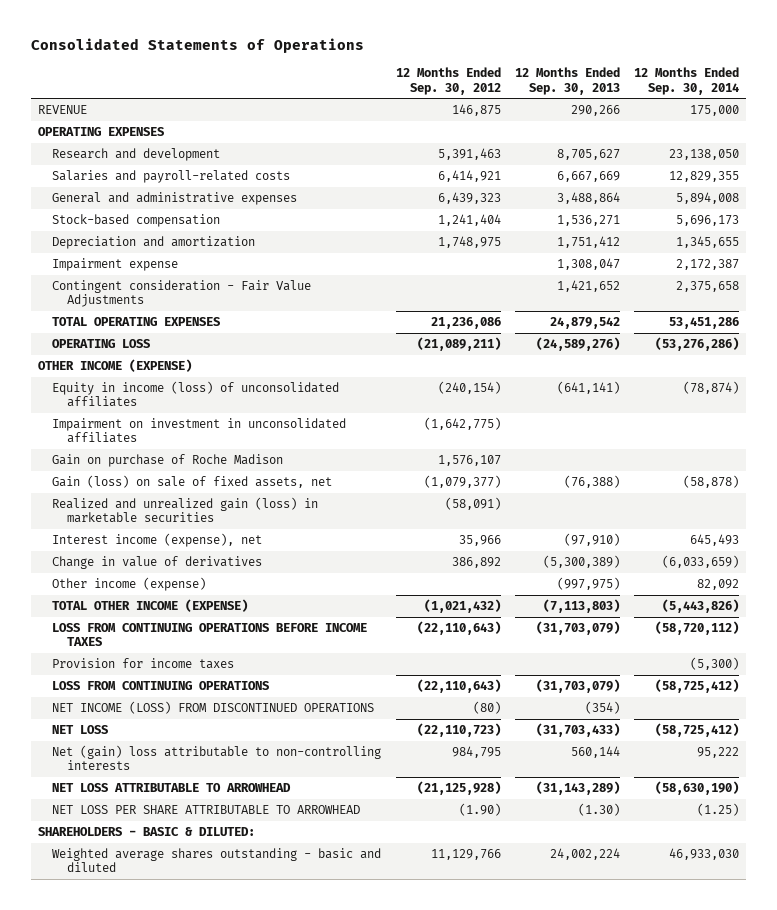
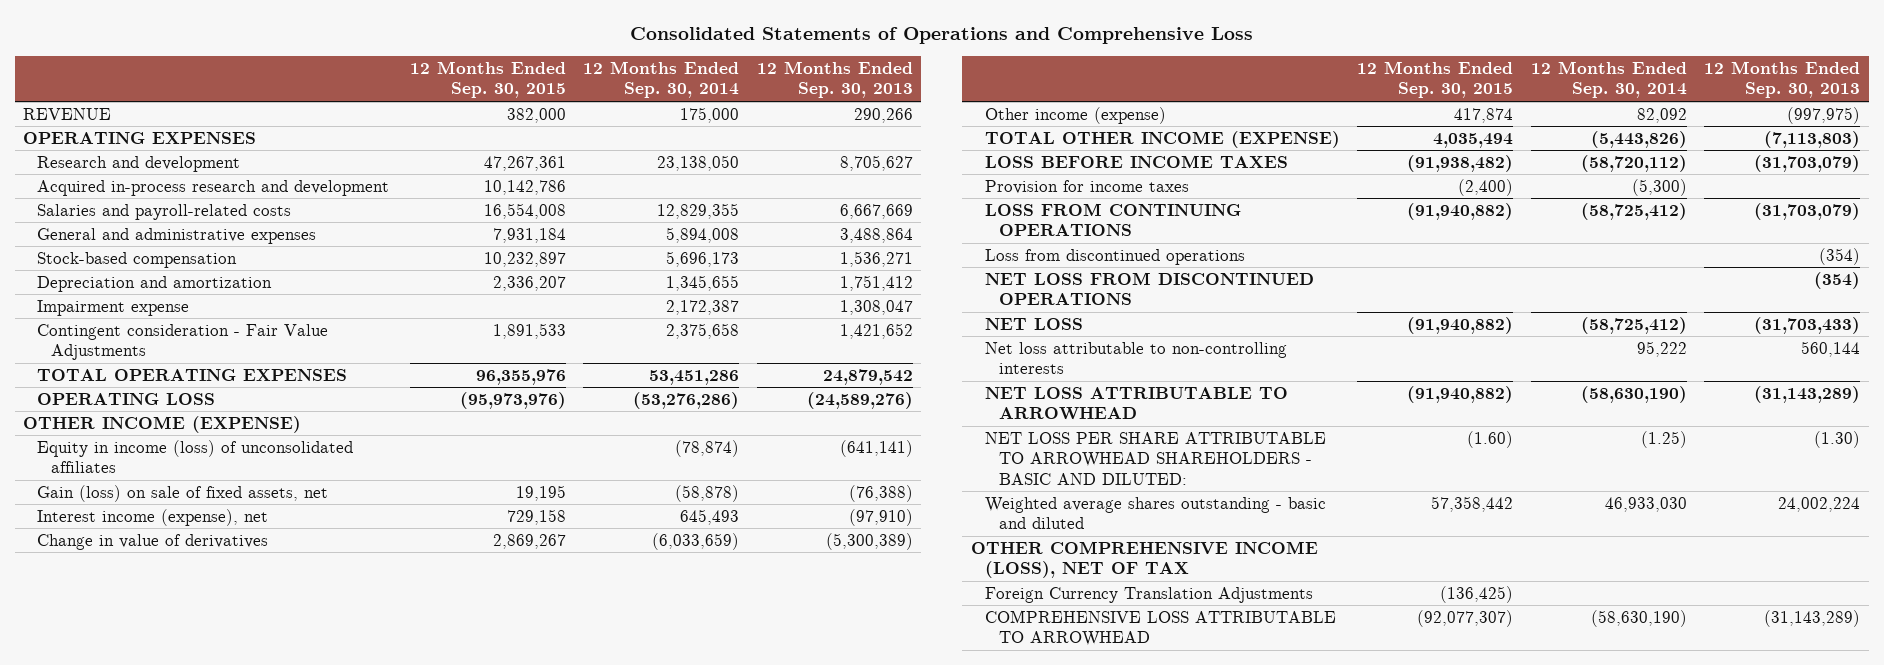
[30,38,364,54] Consolidated Statements of Operations -> [629,26,1253,44] Consolidated Statements of Operations and Comprehensive Loss
[395,67,501,95] 12 Months Ended Sep. 30, 2012 -> none
none -> [409,61,566,99] 12 Months Ended Sep. 30, 2015
none -> [37,179,390,196] Acquired in-process research and development
[52,418,347,444] Impairment on investment in unconsolidated affiliates -> none
[52,454,284,468] Gain on purchase of Roche Madison -> none
[52,497,319,524] Realized and unrealized gain (loss) in marketable securities -> none
[52,623,368,647] LOSS FROM CONTINUING OPERATIONS BEFORE INCOME TAXES -> [984,154,1288,168] LOSS BEFORE INCOME TAXES
none -> [984,248,1245,265] Loss from discontinued operations
[52,701,375,715] NET INCOME (LOSS) FROM DISCONTINUED OPERATIONS -> [984,271,1314,306] NET LOSS FROM DISCONTINUED OPERATIONS
[52,745,382,771] Net (gain) loss attributable to non-controlling interests -> [984,341,1287,375] Net loss attributable to non-controlling interests
[38,827,256,837] SHAREHOLDERS - BASIC & DILUTED: -> none
[52,805,361,815] NET LOSS PER SHARE ATTRIBUTABLE TO ARROWHEAD -> [984,431,1326,485] NET LOSS PER SHARE ATTRIBUTABLE TO ARROWHEAD SHAREHOLDERS - BASIC AND DILUTED:
none -> [970,540,1318,579] OTHER COMPREHENSIVE INCOME (LOSS), NET OF TAX
none -> [984,586,1313,603] Foreign Currency Translation Adjustments
none -> [984,609,1336,647] COMPREHENSIVE LOSS ATTRIBUTABLE TO ARROWHEAD

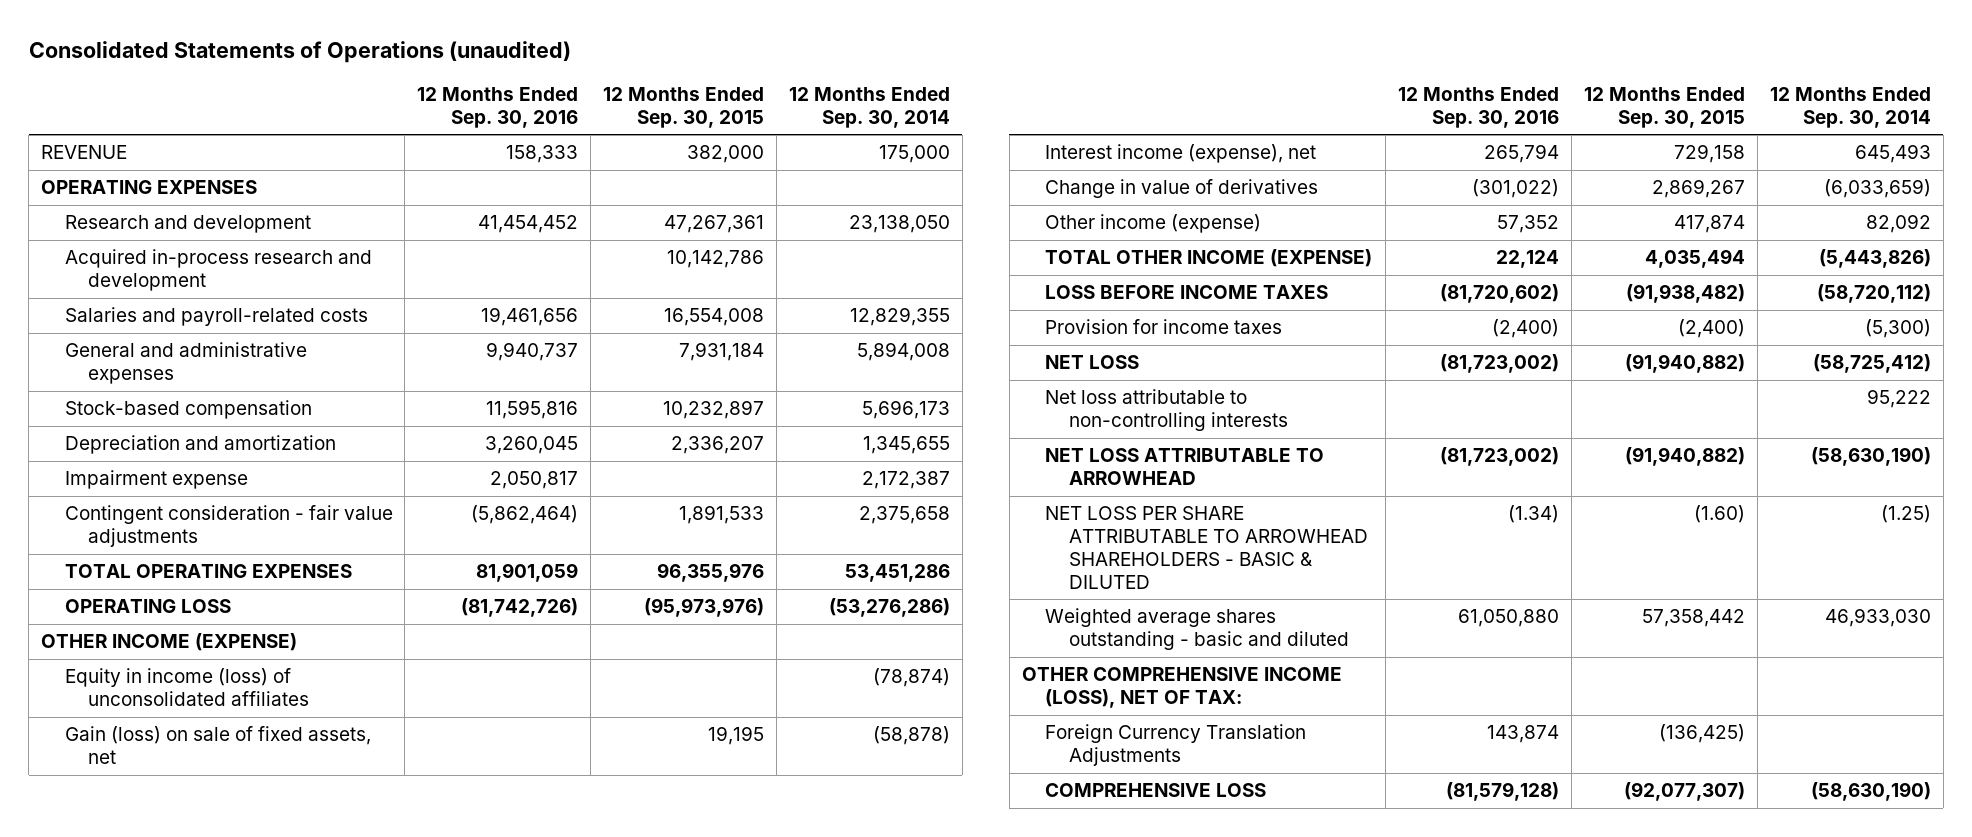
[629,26,1253,44] Consolidated Statements of Operations and Comprehensive Loss -> [28,40,571,63] Consolidated Statements of Operations (unaudited)
[756,61,913,99] 12 Months Ended Sep. 30, 2013 -> none
none -> [417,87,579,128] 12 Months Ended Sep. 30, 2016
[37,323,329,361] Contingent consideration - Fair Value Adjustments -> [64,505,393,548] Contingent consideration - fair value adjustments
[984,202,1241,237] LOSS FROM CONTINUING OPERATIONS -> none
[984,248,1245,265] Loss from discontinued operations -> none
[984,271,1314,306] NET LOSS FROM DISCONTINUED OPERATIONS -> none
[984,431,1326,485] NET LOSS PER SHARE ATTRIBUTABLE TO ARROWHEAD SHAREHOLDERS - BASIC AND DILUTED: -> [1045,506,1368,589] NET LOSS PER SHARE ATTRIBUTABLE TO ARROWHEAD SHAREHOLDERS - BASIC & DILUTED
[970,540,1318,579] OTHER COMPREHENSIVE INCOME (LOSS), NET OF TAX -> [1021,667,1342,709] OTHER COMPREHENSIVE INCOME (LOSS), NET OF TAX:
[984,609,1336,647] COMPREHENSIVE LOSS ATTRIBUTABLE TO ARROWHEAD -> [1045,783,1267,798] COMPREHENSIVE LOSS

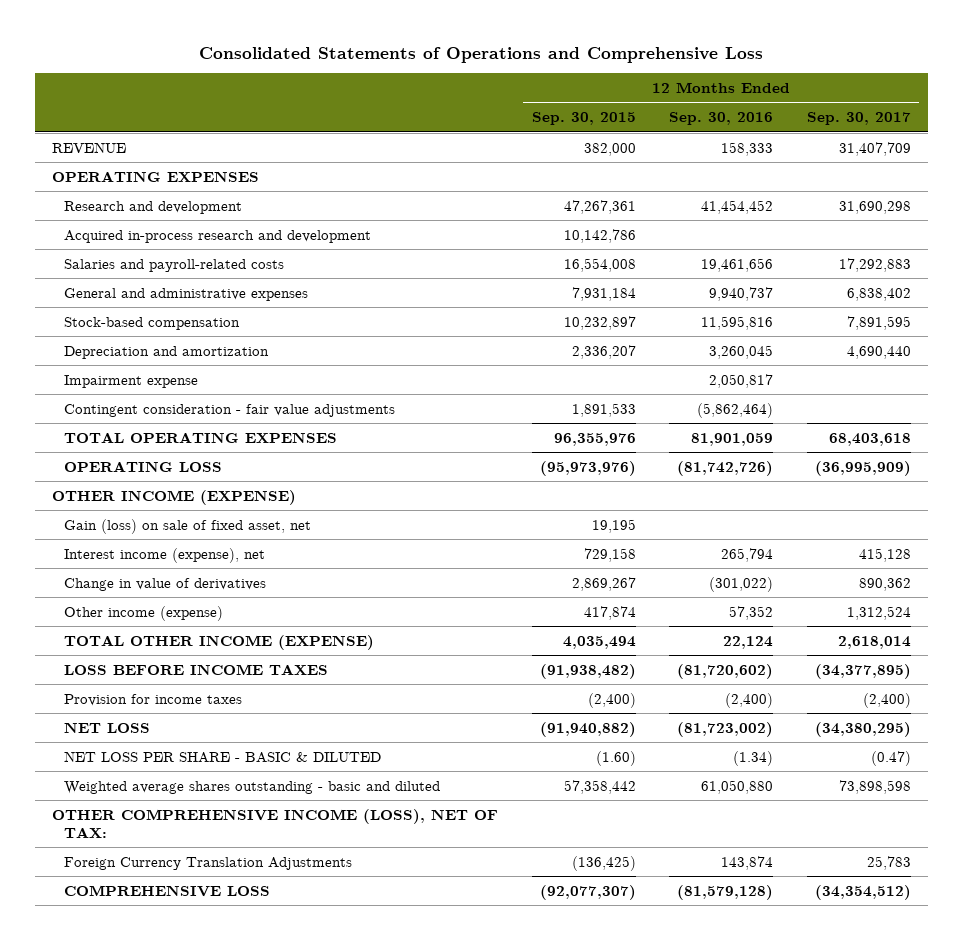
[28,40,571,63] Consolidated Statements of Operations (unaudited) -> [199,46,764,63] Consolidated Statements of Operations and Comprehensive Loss
[788,87,950,128] 12 Months Ended Sep. 30, 2014 -> none
none -> [806,112,911,126] Sep. 30, 2017
[64,668,310,707] Equity in income (loss) of unconsolidated affiliates -> none
[64,726,371,765] Gain (loss) on sale of fixed assets, net -> [64,518,312,534] Gain (loss) on sale of fixed asset, net
[1045,389,1288,432] Net loss attributable to non-controlling interests -> none
[1045,448,1325,486] NET LOSS ATTRIBUTABLE TO ARROWHEAD -> none
[1045,506,1368,589] NET LOSS PER SHARE ATTRIBUTABLE TO ARROWHEAD SHAREHOLDERS - BASIC & DILUTED -> [64,750,382,763] NET LOSS PER SHARE - BASIC & DILUTED

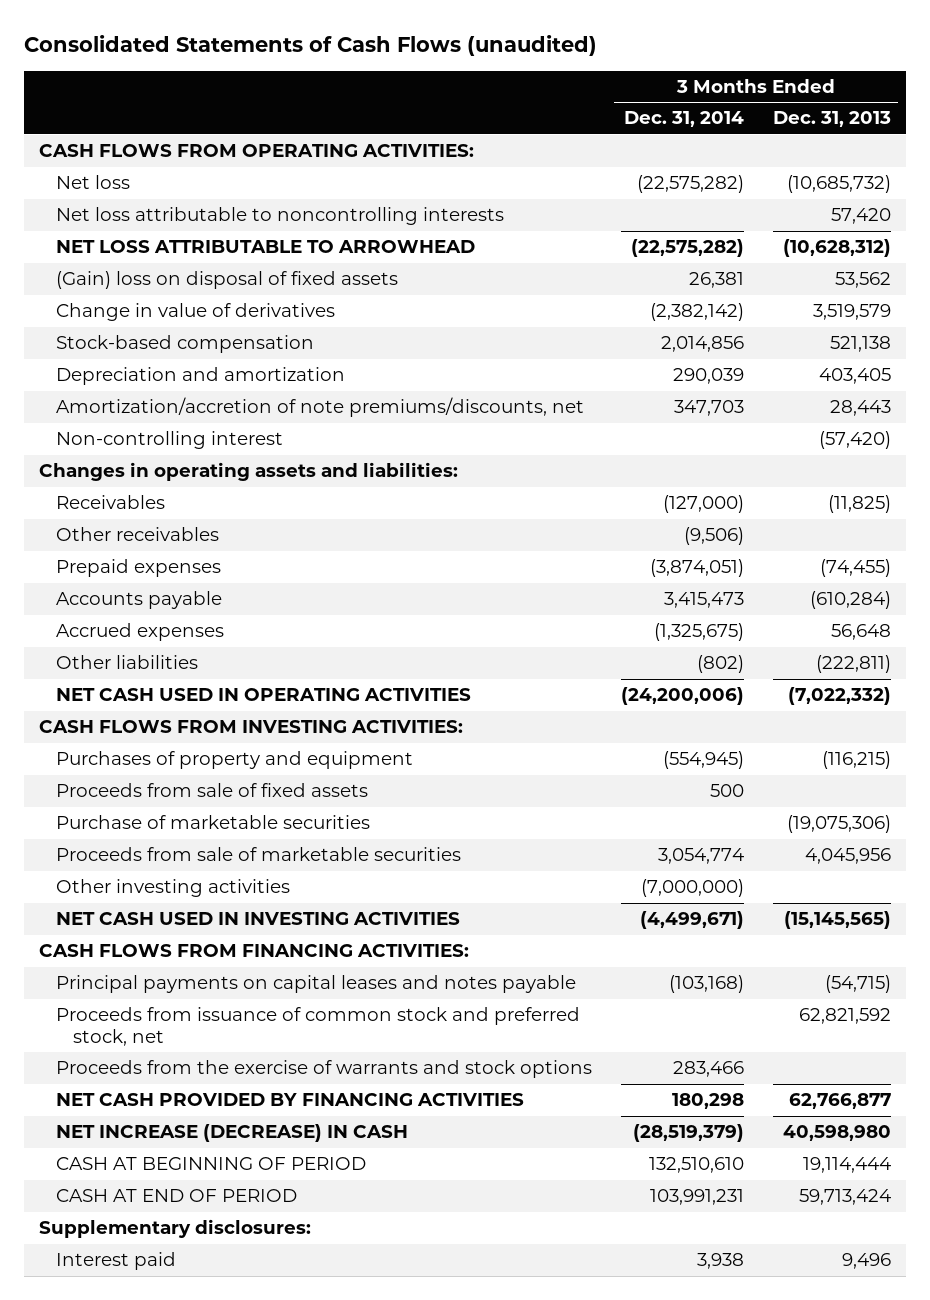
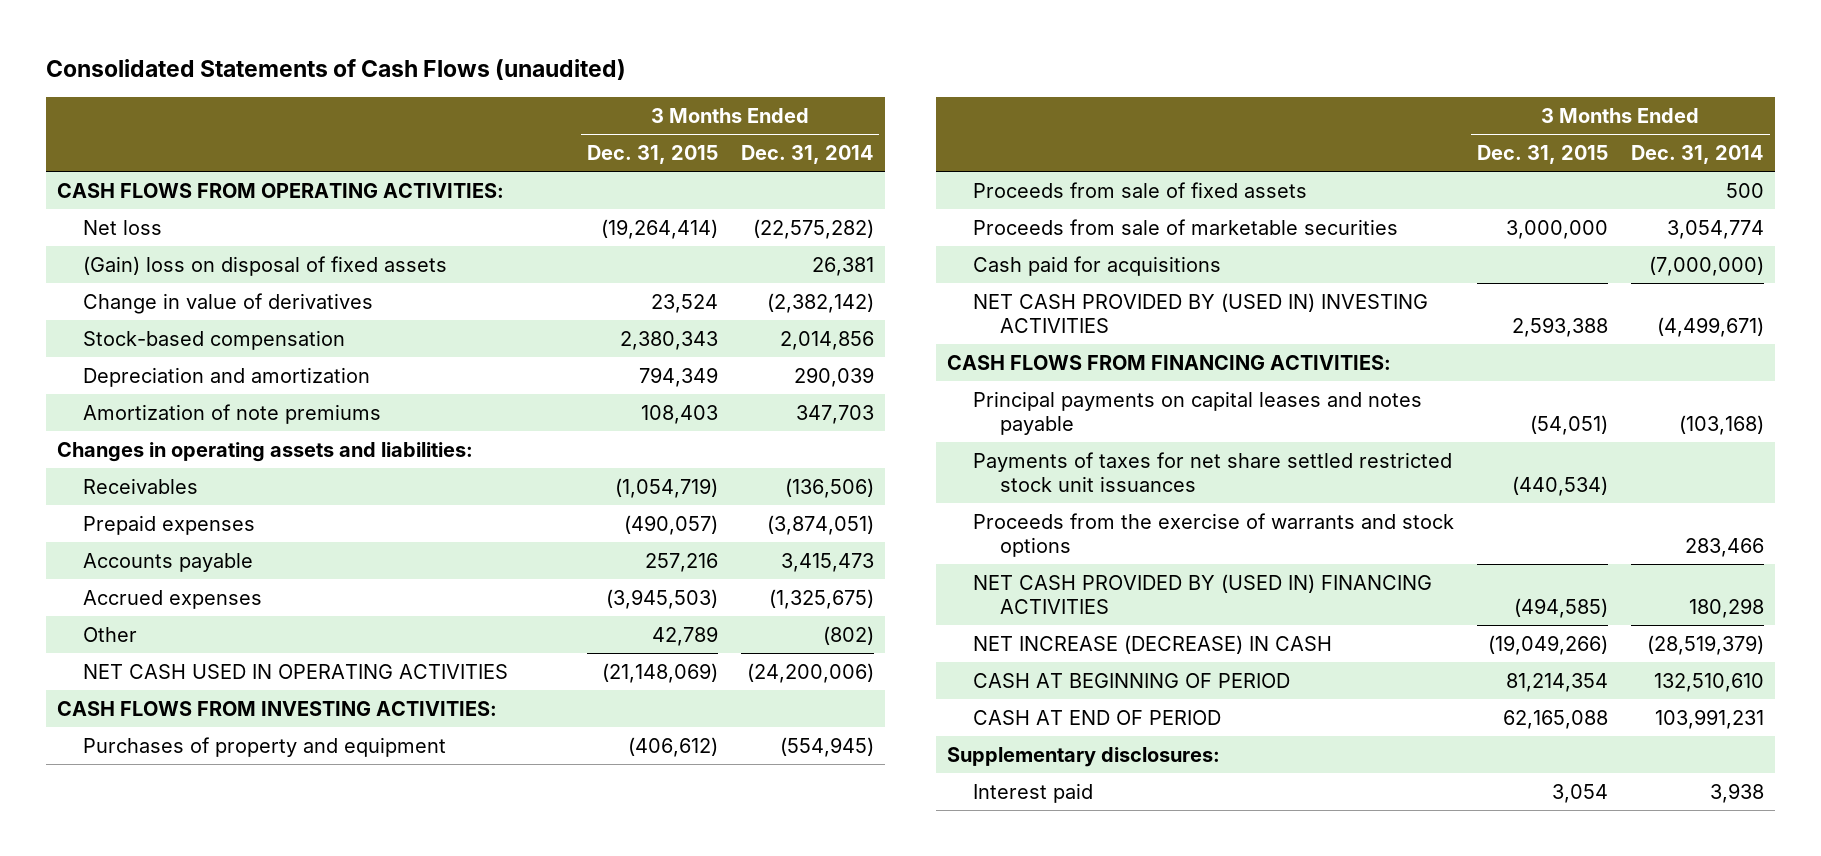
[773,111,892,128] Dec. 31, 2013 -> none
none -> [586,144,718,164] Dec. 31, 2015
[55,207,504,226] Net loss attributable to noncontrolling interests -> none
[55,240,475,254] NET LOSS ATTRIBUTABLE TO ARROWHEAD -> none
[55,431,283,450] Non-controlling interest -> none
[55,397,584,418] Amortization/accretion of note premiums/discounts, net -> [83,403,382,424] Amortization of note premiums
[55,527,219,542] Other receivables -> none
[662,495,744,514] (127,000) -> [784,477,874,498] (136,506)
[55,655,198,670] Other liabilities -> [83,626,138,642] Other
[55,815,370,830] Purchase of marketable securities -> none
[55,879,290,898] Other investing activities -> none
none -> [973,255,1222,276] Cash paid for acquisitions
[55,912,460,926] NET CASH USED IN INVESTING ACTIVITIES -> [973,292,1429,333] NET CASH PROVIDED BY (USED IN) INVESTING ACTIVITIES
[55,1007,580,1046] Proceeds from issuance of common stock and preferred stock, net -> none
none -> [973,451,1453,492] Payments of taxes for net share settled restricted stock unit issuances
[55,1093,524,1107] NET CASH PROVIDED BY FINANCING ACTIVITIES -> [973,573,1433,614] NET CASH PROVIDED BY (USED IN) FINANCING ACTIVITIES

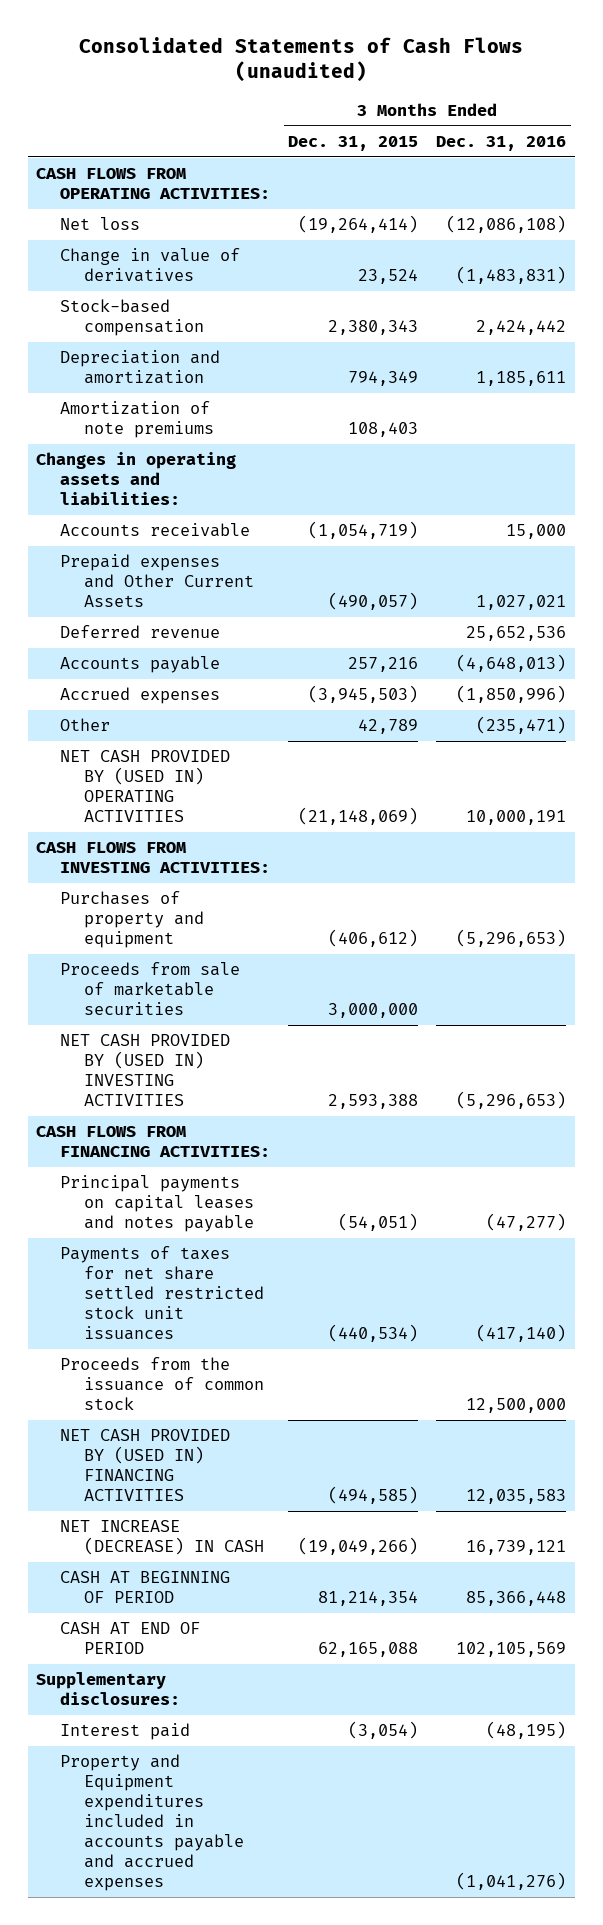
[740,144,874,164] Dec. 31, 2014 -> none
none -> [436,136,567,152] Dec. 31, 2016
[83,255,448,276] (Gain) loss on disposal of fixed assets -> none
[83,477,199,494] Receivables -> [60,523,251,538] Accounts receivable
[83,514,256,535] Prepaid expenses -> [60,554,255,608] Prepaid expenses and Other Current Assets
none -> [60,625,221,639] Deferred revenue
[83,663,509,679] NET CASH USED IN OPERATING ACTIVITIES -> [60,750,231,823] NET CASH PROVIDED BY (USED IN) OPERATING ACTIVITIES
[973,181,1308,198] Proceeds from sale of fixed assets -> none
[973,255,1222,276] Cash paid for acquisitions -> none
[973,512,1455,557] Proceeds from the exercise of warrants and stock options -> none
none -> [60,1357,265,1411] Proceeds from the issuance of common stock
[1552,783,1609,803] 3,054 -> [348,1721,419,1740] (3,054)
none -> [60,1754,245,1892] Property and Equipment expenditures included in accounts payable and accrued expenses

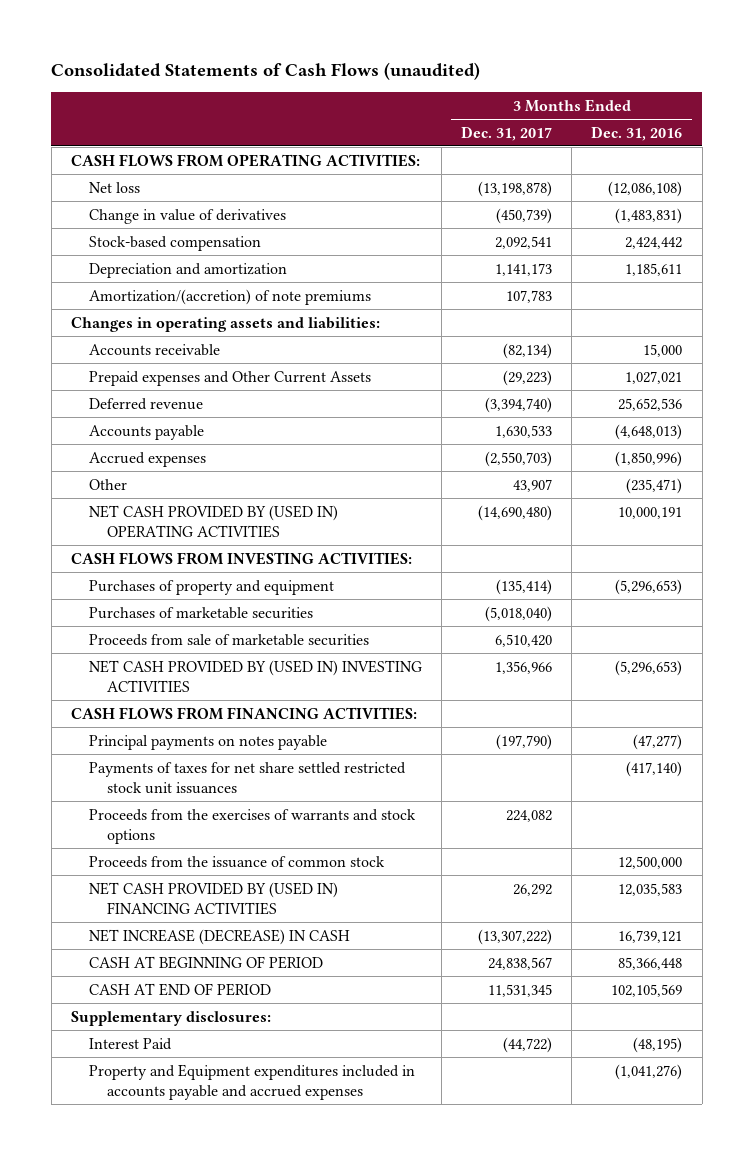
[288,136,419,152] Dec. 31, 2015 -> none
none -> [461,125,553,141] Dec. 31, 2017
[60,401,215,439] Amortization of note premiums -> [88,288,371,305] Amortization/(accretion) of note premiums
none -> [88,606,313,619] Purchases of marketable securities
[60,1175,255,1233] Principal payments on capital leases and notes payable -> [88,734,327,750] Principal payments on notes payable
none -> [88,808,416,845] Proceeds from the exercises of warrants and stock options
[60,1723,191,1741] Interest paid -> [88,1037,172,1050] Interest Paid

